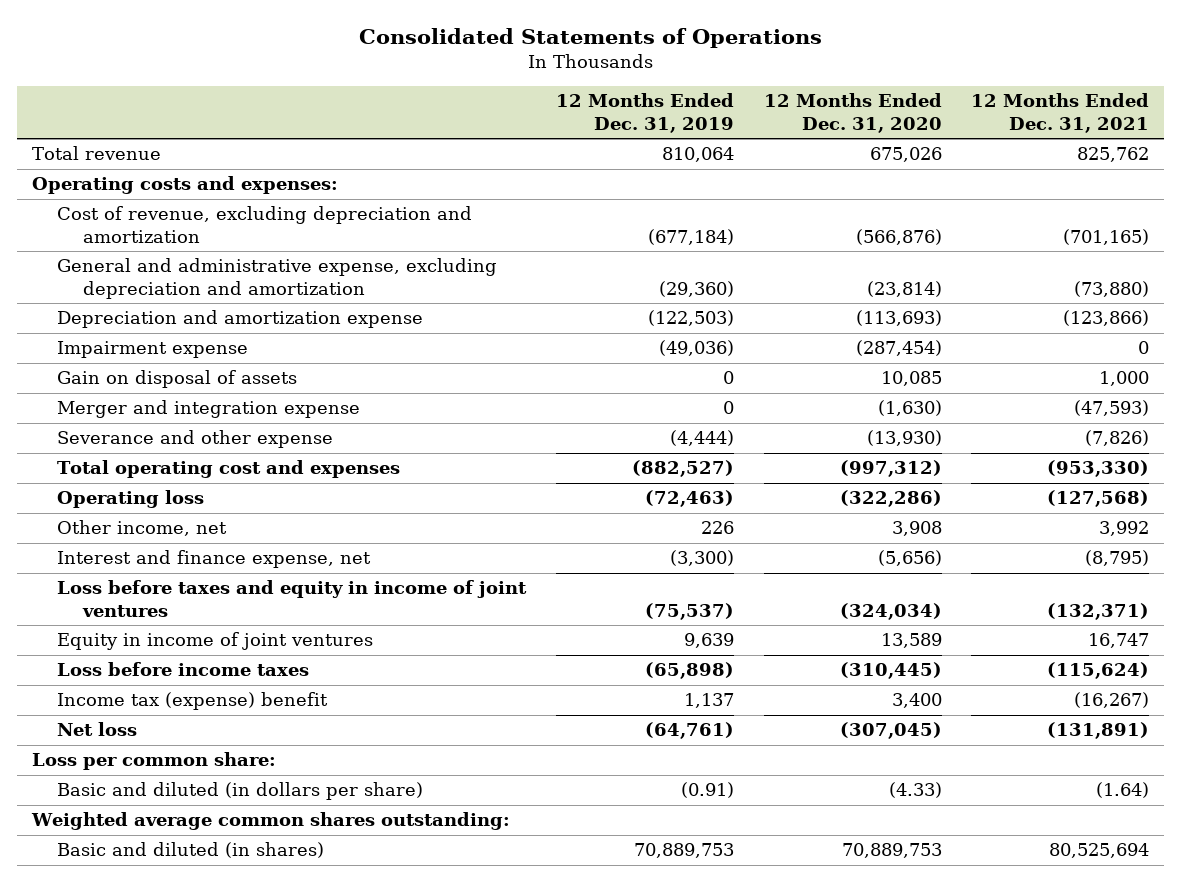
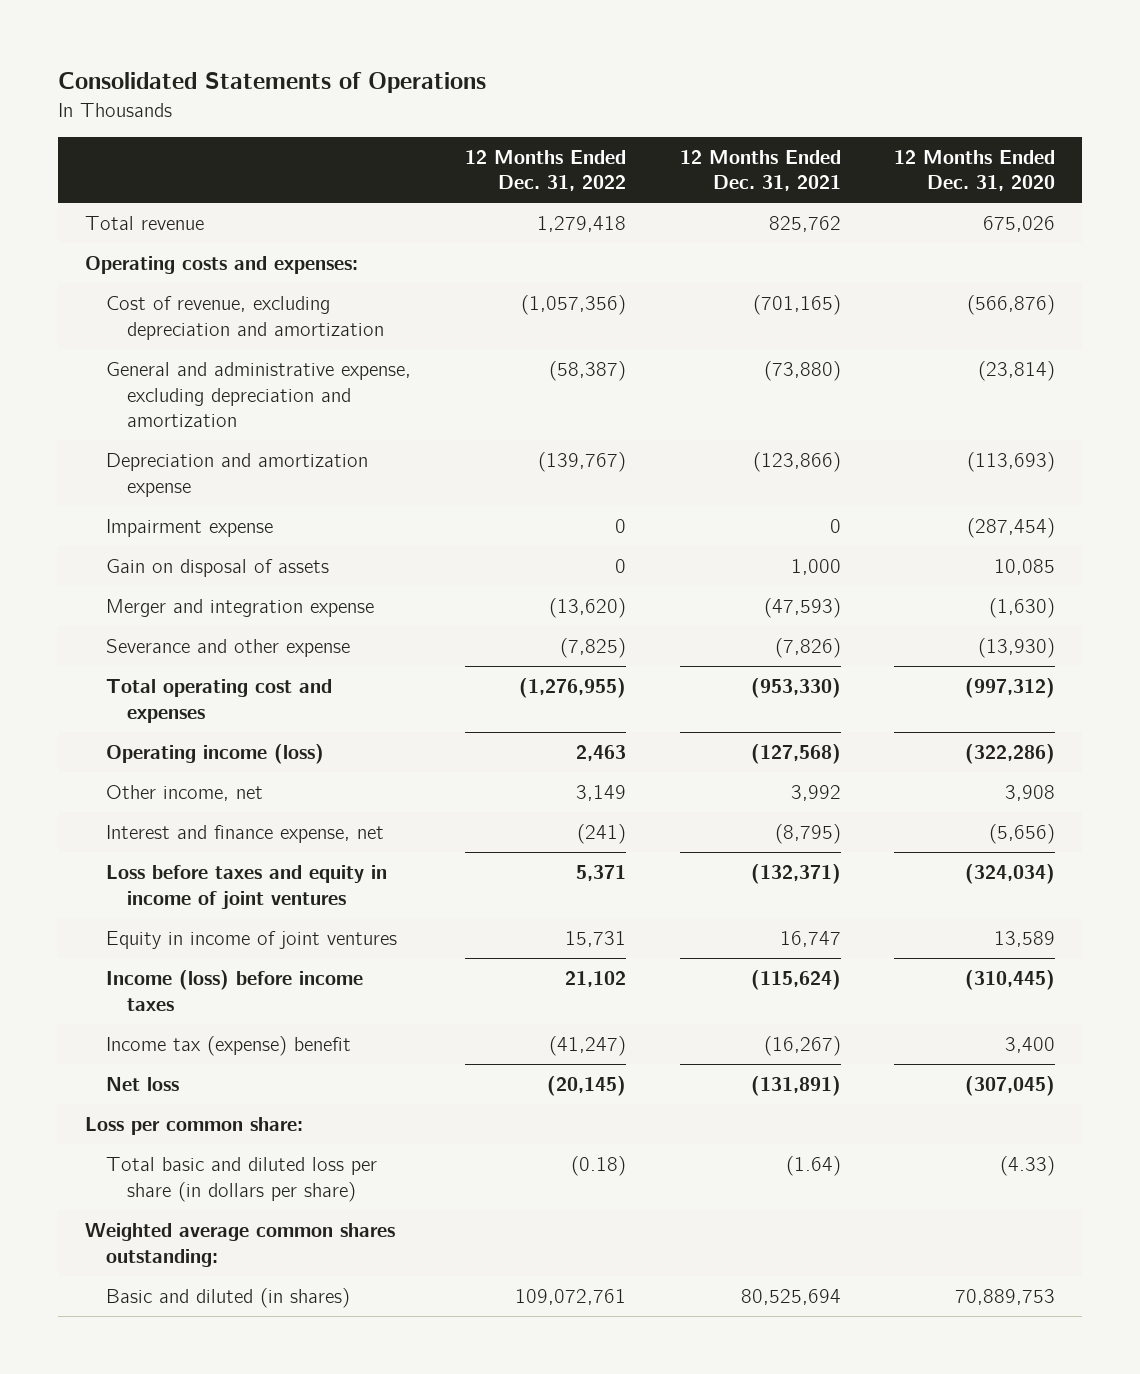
[555,93,734,133] 12 Months Ended Dec. 31, 2019 -> none
none -> [464,149,626,192] 12 Months Ended Dec. 31, 2022
[57,490,205,509] Operating loss -> [105,744,324,765] Operating income (loss)
[57,662,310,677] Loss before income taxes -> [105,970,363,1011] Income (loss) before income taxes
[57,782,424,801] Basic and diluted (in dollars per share) -> [105,1157,377,1202] Total basic and diluted loss per share (in dollars per share)

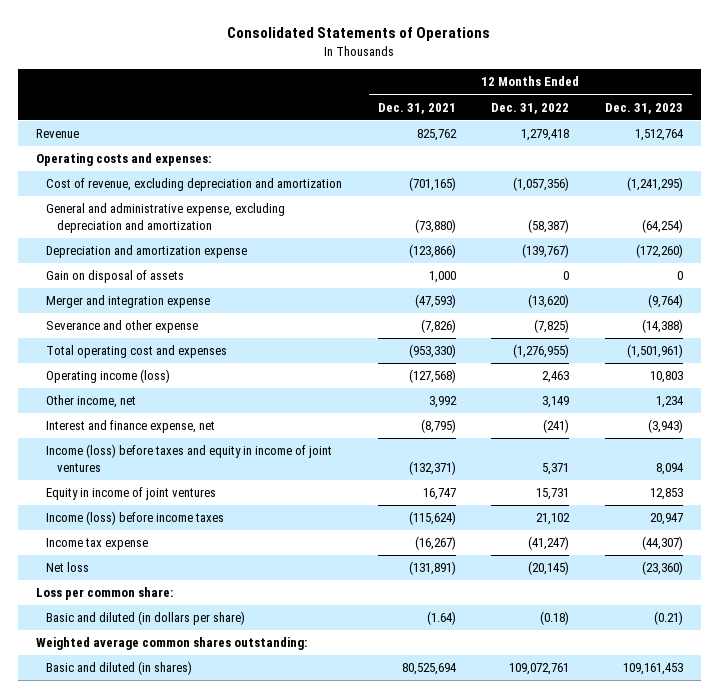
[894,149,1056,192] 12 Months Ended Dec. 31, 2020 -> none
none -> [604,102,683,114] Dec. 31, 2023
[84,216,204,231] Total revenue -> [35,129,79,139] Revenue
[105,519,273,538] Impairment expense -> none
[105,865,387,909] Loss before taxes and equity in income of joint ventures -> [46,444,333,473] Income (loss) before taxes and equity in income of joint ventures
[105,1036,351,1057] Income tax (expense) benefit -> [46,538,149,551] Income tax expense
[105,1157,377,1202] Total basic and diluted loss per share (in dollars per share) -> [46,611,246,626] Basic and diluted (in dollars per share)

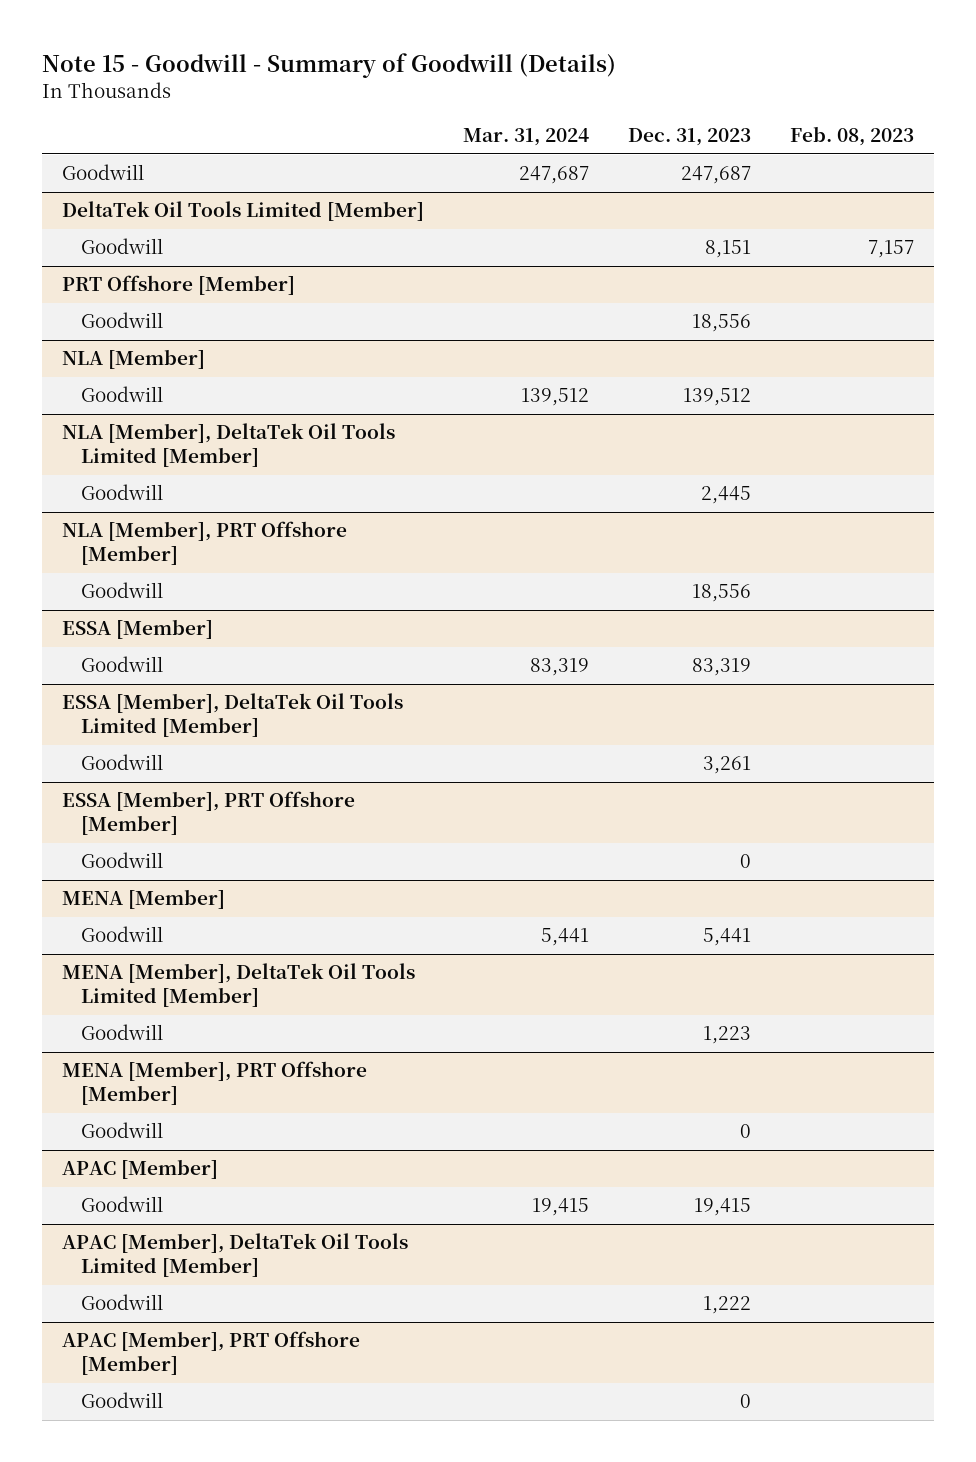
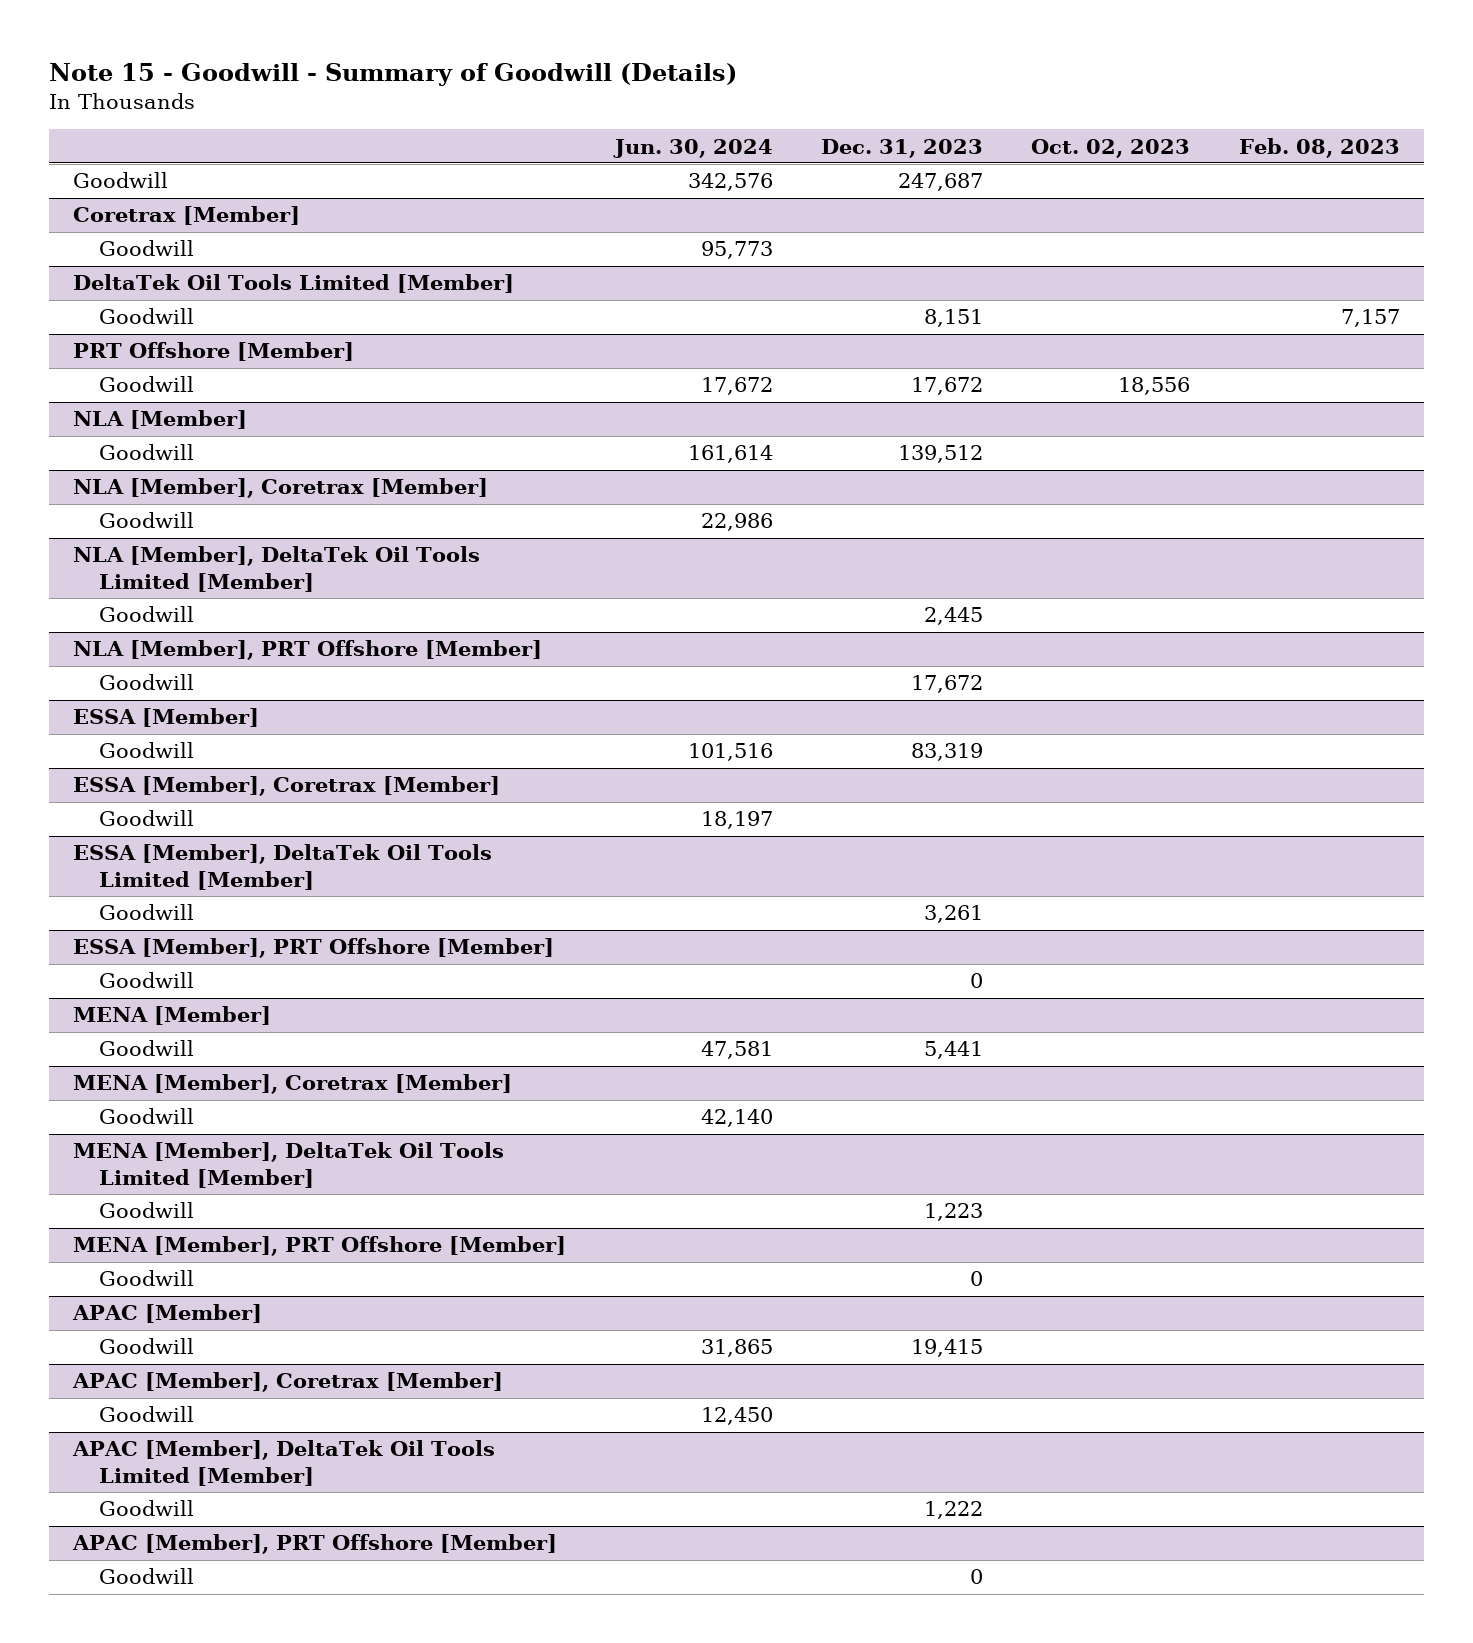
[463,128,590,147] Mar. 31, 2024 -> none
none -> [612,138,773,158] Jun. 30, 2024
none -> [1031,138,1191,158] Oct. 02, 2023
none -> [73,206,301,226] Coretrax [Member]
none -> [99,240,195,257] Goodwill
[692,314,752,333] 18,556 -> [910,377,983,396] 17,672
none -> [73,478,489,499] NLA [Member], Coretrax [Member]
none -> [99,512,195,529] Goodwill
[692,584,752,603] 18,556 -> [910,675,983,694] 17,672
none -> [73,776,501,797] ESSA [Member], Coretrax [Member]
none -> [99,810,195,827] Goodwill
none -> [73,1074,513,1095] MENA [Member], Coretrax [Member]
none -> [99,1108,195,1125] Goodwill
none -> [72,1372,504,1393] APAC [Member], Coretrax [Member]
none -> [99,1406,195,1423] Goodwill

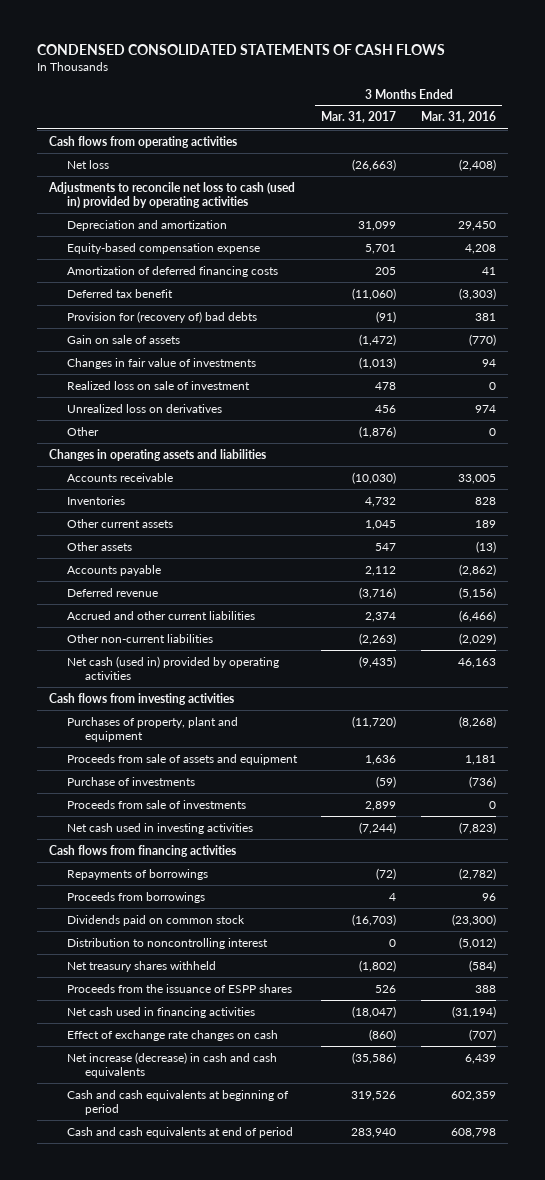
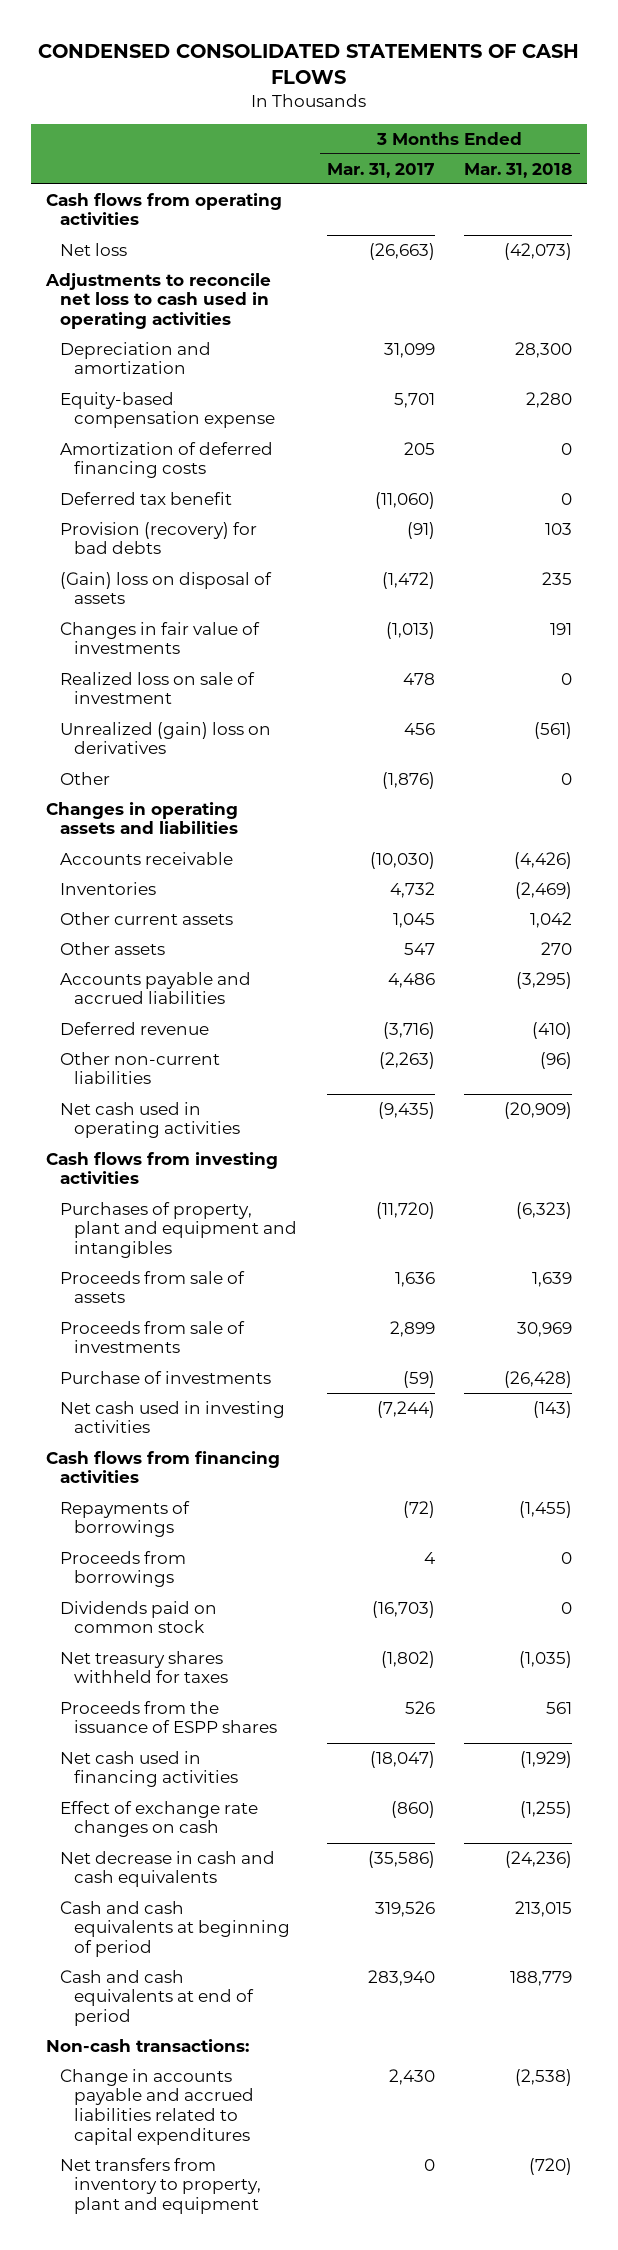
[420,111,496,124] Mar. 31, 2016 -> none
none -> [464,162,573,178] Mar. 31, 2018
[48,181,296,209] Adjustments to reconcile net loss to cash (used in) provided by operating activities -> [44,272,271,329] Adjustments to reconcile net loss to cash used in operating activities
[66,310,257,323] Provision for (recovery of) bad debts -> [60,521,258,555] Provision (recovery) for bad debts
[66,334,180,344] Gain on sale of assets -> [60,571,273,605] (Gain) loss on disposal of assets
[66,403,222,413] Unrealized loss on derivatives -> [60,721,272,755] Unrealized (gain) loss on derivatives
[66,564,161,576] Accounts payable -> none
none -> [60,971,252,1005] Accounts payable and accrued liabilities
[66,610,255,620] Accrued and other current liabilities -> none
[66,655,279,681] Net cash (used in) provided by operating activities -> [60,1101,241,1139] Net cash used in operating activities
[66,716,238,743] Purchases of property, plant and equipment -> [60,1201,298,1258] Purchases of property, plant and equipment and intangibles
[66,753,298,765] Proceeds from sale of assets and equipment -> [60,1270,246,1304] Proceeds from sale of assets
[66,776,195,786] Purchase of investments -> [60,1370,272,1384] Purchase of investments
[66,937,268,949] Distribution to noncontrolling interest -> none
[66,960,216,972] Net treasury shares withheld -> [60,1650,229,1684] Net treasury shares withheld for taxes
[66,1051,277,1079] Net increase (decrease) in cash and cash equivalents -> [60,1850,276,1888] Net decrease in cash and cash equivalents
none -> [45,2038,249,2052] Non-cash transactions:
none -> [60,2068,255,2145] Change in accounts payable and accrued liabilities related to capital expenditures
none -> [60,2157,262,2214] Net transfers from inventory to property, plant and equipment

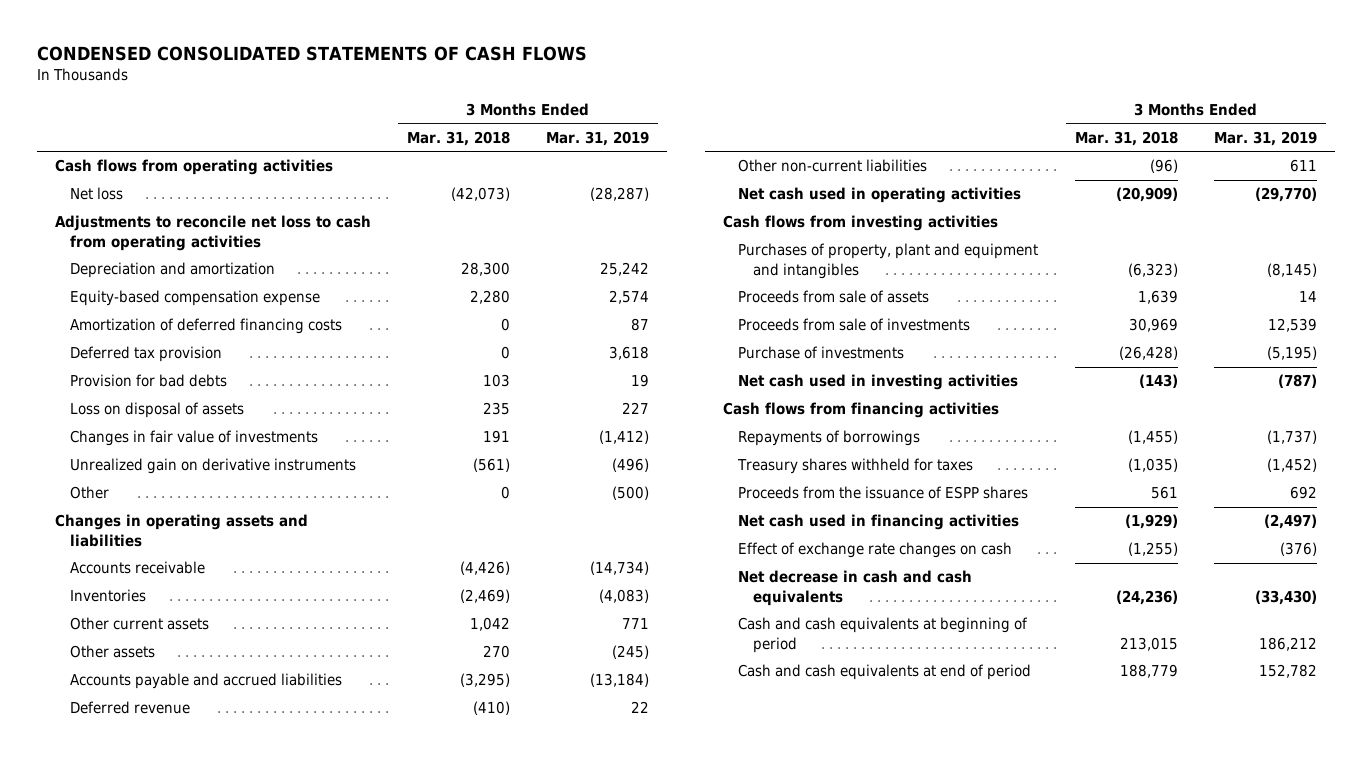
[326,162,435,178] Mar. 31, 2017 -> none
none -> [545,130,649,146] Mar. 31, 2019
[44,272,271,329] Adjustments to reconcile net loss to cash used in operating activities -> [54,215,371,251] Adjustments to reconcile net loss to cash from operating activities
[60,491,233,505] Deferred tax benefit -> [69,346,222,363] Deferred tax provision
[60,521,258,555] Provision (recovery) for bad debts -> [69,374,227,388] Provision for bad debts
[60,571,273,605] (Gain) loss on disposal of assets -> [69,402,244,419] Loss on disposal of assets
[60,671,256,705] Realized loss on sale of investment -> none
[60,721,272,755] Unrealized (gain) loss on derivatives -> [69,458,356,475] Unrealized gain on derivative instruments
[60,1550,187,1588] Proceeds from borrowings -> none
[60,1600,218,1634] Dividends paid on common stock -> none
[60,1650,229,1684] Net treasury shares withheld for taxes -> [736,458,973,475] Treasury shares withheld for taxes
[45,2038,249,2052] Non-cash transactions: -> none
[60,2068,255,2145] Change in accounts payable and accrued liabilities related to capital expenditures -> none
[60,2157,262,2214] Net transfers from inventory to property, plant and equipment -> none

